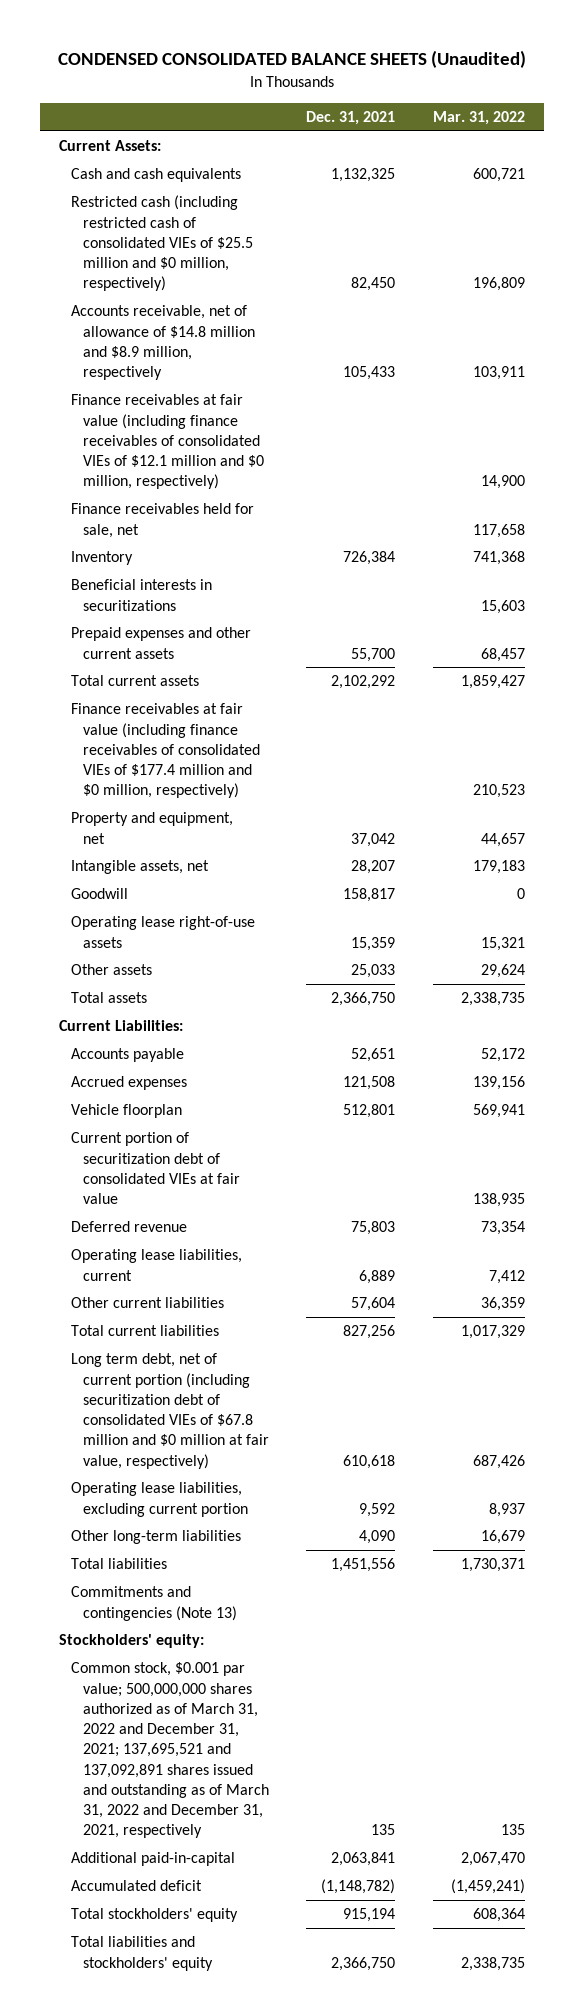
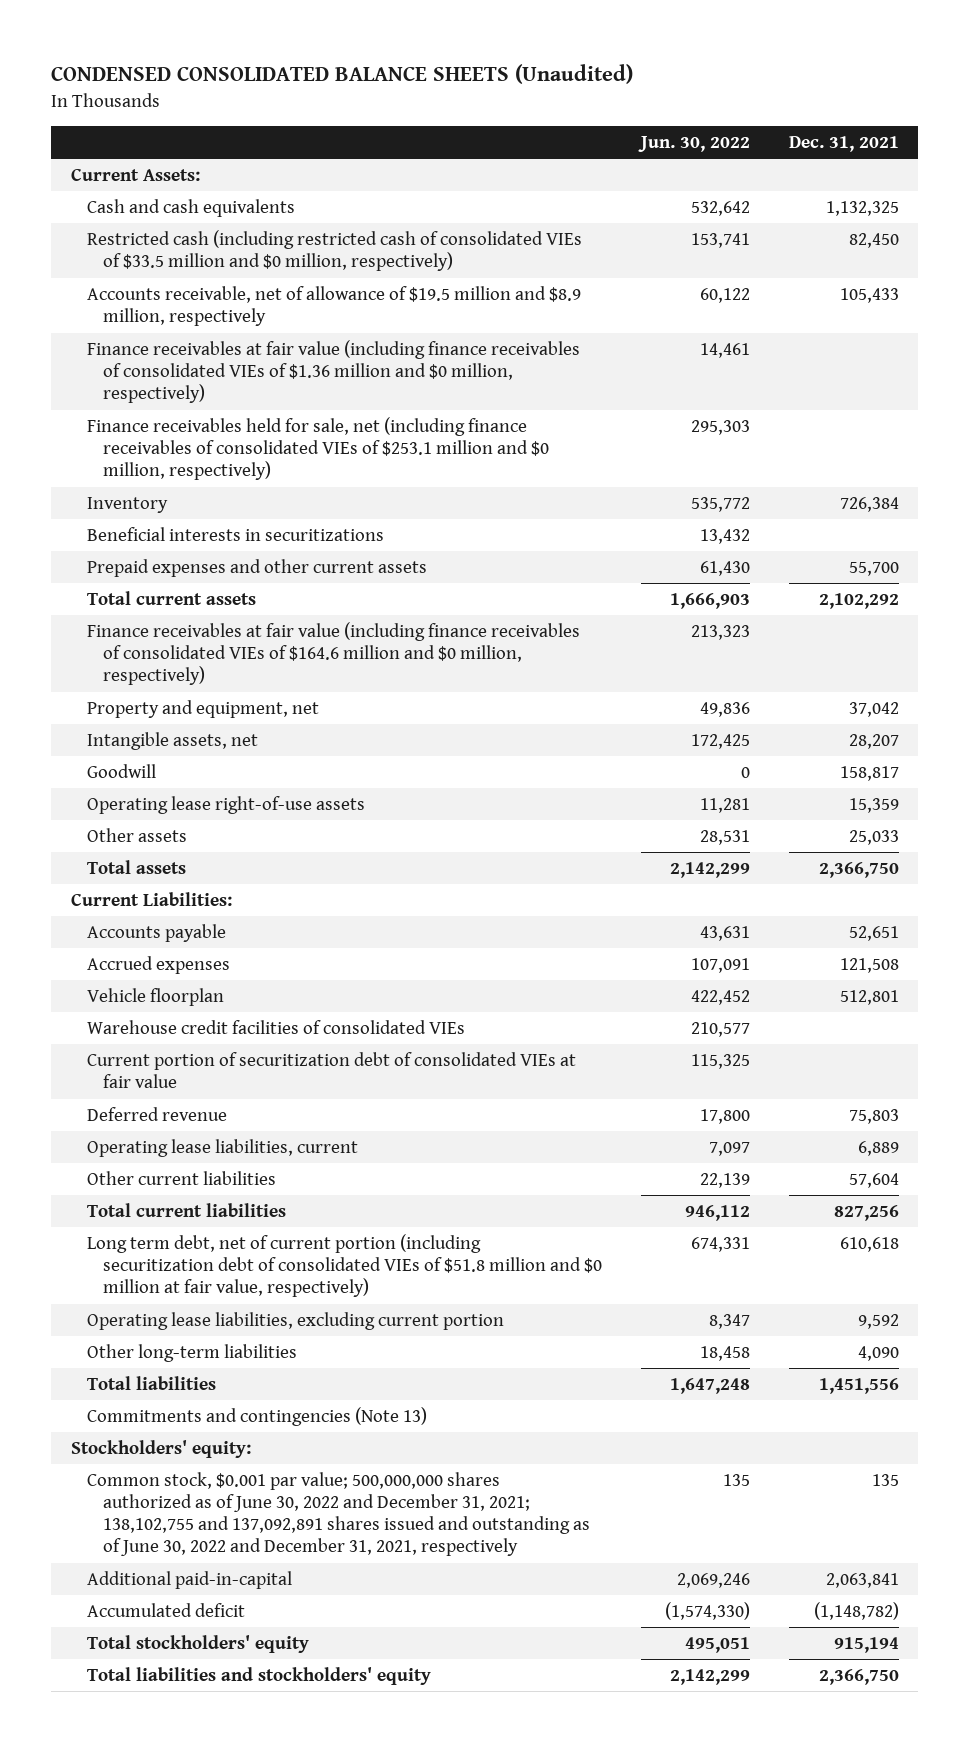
[432,110,525,125] Mar. 31, 2022 -> none
none -> [637,135,750,152] Jun. 30, 2022
[70,195,253,292] Restricted cash (including restricted cash of consolidated VIEs of $25.5 million and $0 million, respectively) -> [86,230,582,272] Restricted cash (including restricted cash of consolidated VIEs of $33.5 million and $0 million, respectively)
[70,305,255,381] Accounts receivable, net of allowance of $14.8 million and $8.9 million, respectively -> [86,286,581,327] Accounts receivable, net of allowance of $19.5 million and $8.9 million, respectively
[70,394,264,490] Finance receivables at fair value (including finance receivables of consolidated VIEs of $12.1 million and $0 million, respectively) -> [86,340,580,404] Finance receivables at fair value (including finance receivables of consolidated VIEs of $1.36 million and $0 million, respectively)
[70,503,254,538] Finance receivables held for sale, net -> [86,417,550,481] Finance receivables held for sale, net (including finance receivables of consolidated VIEs of $253.1 million and $0 million, respectively)
[70,703,260,799] Finance receivables at fair value (including finance receivables of consolidated VIEs of $177.4 million and $0 million, respectively) -> [86,622,580,686] Finance receivables at fair value (including finance receivables of consolidated VIEs of $164.6 million and $0 million, respectively)
none -> [86,1020,465,1035] Warehouse credit facilities of consolidated VIEs
[70,1353,269,1469] Long term debt, net of current portion (including securitization debt of consolidated VIEs of $67.8 million and $0 million at fair value, respectively) -> [86,1234,603,1298] Long term debt, net of current portion (including securitization debt of consolidated VIEs of $51.8 million and $0 million at fair value, respectively)
[70,1662,269,1839] Common stock, $0.001 par value; 500,000,000 shares authorized as of March 31, 2022 and December 31, 2021; 137,695,521 and 137,092,891 shares issued and outstanding as of March 31, 2022 and December 31, 2021, respectively -> [86,1472,591,1557] Common stock, $0.001 par value; 500,000,000 shares authorized as of June 30, 2022 and December 31, 2021; 138,102,755 and 137,092,891 shares issued and outstanding as of June 30, 2022 and December 31, 2021, respectively

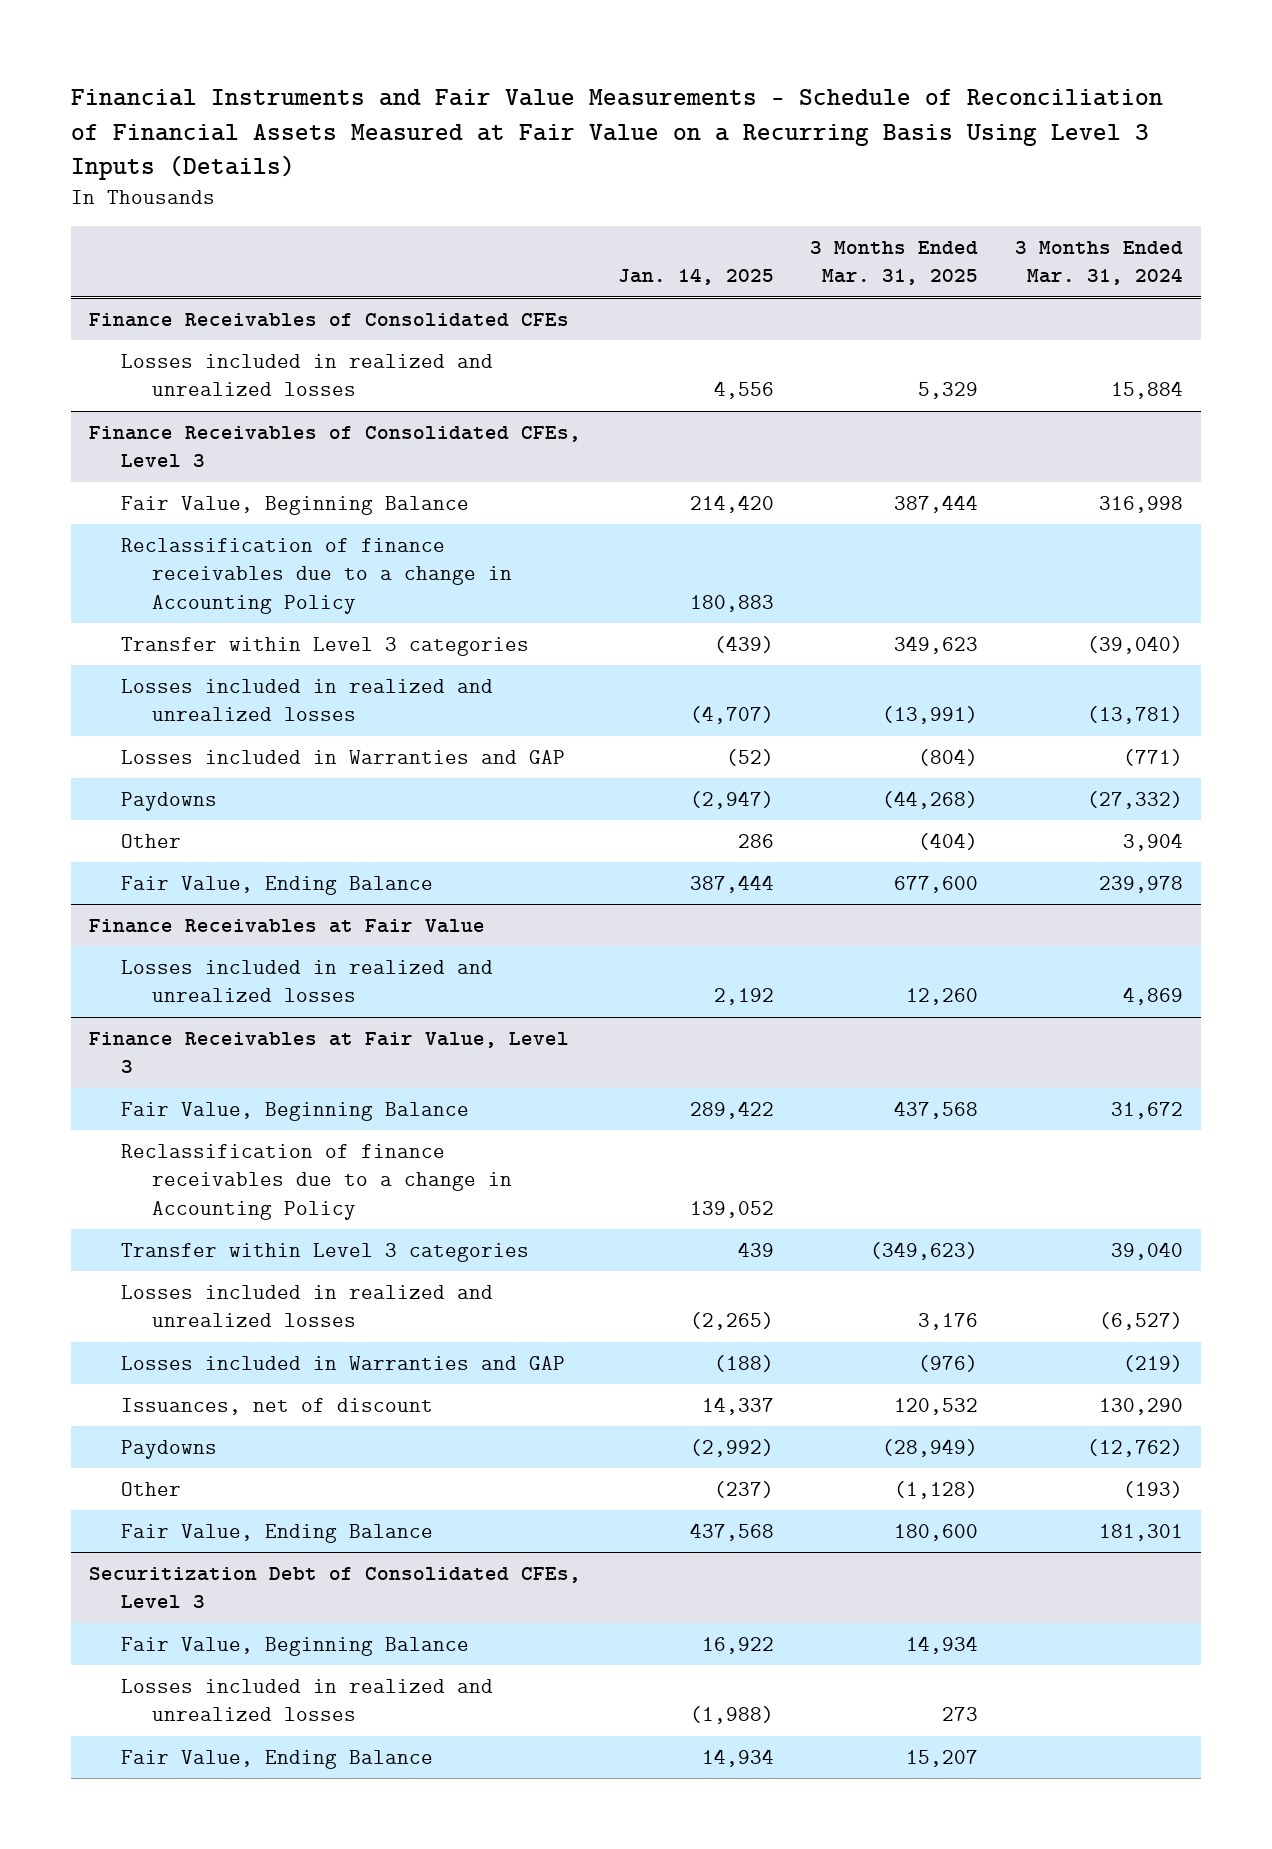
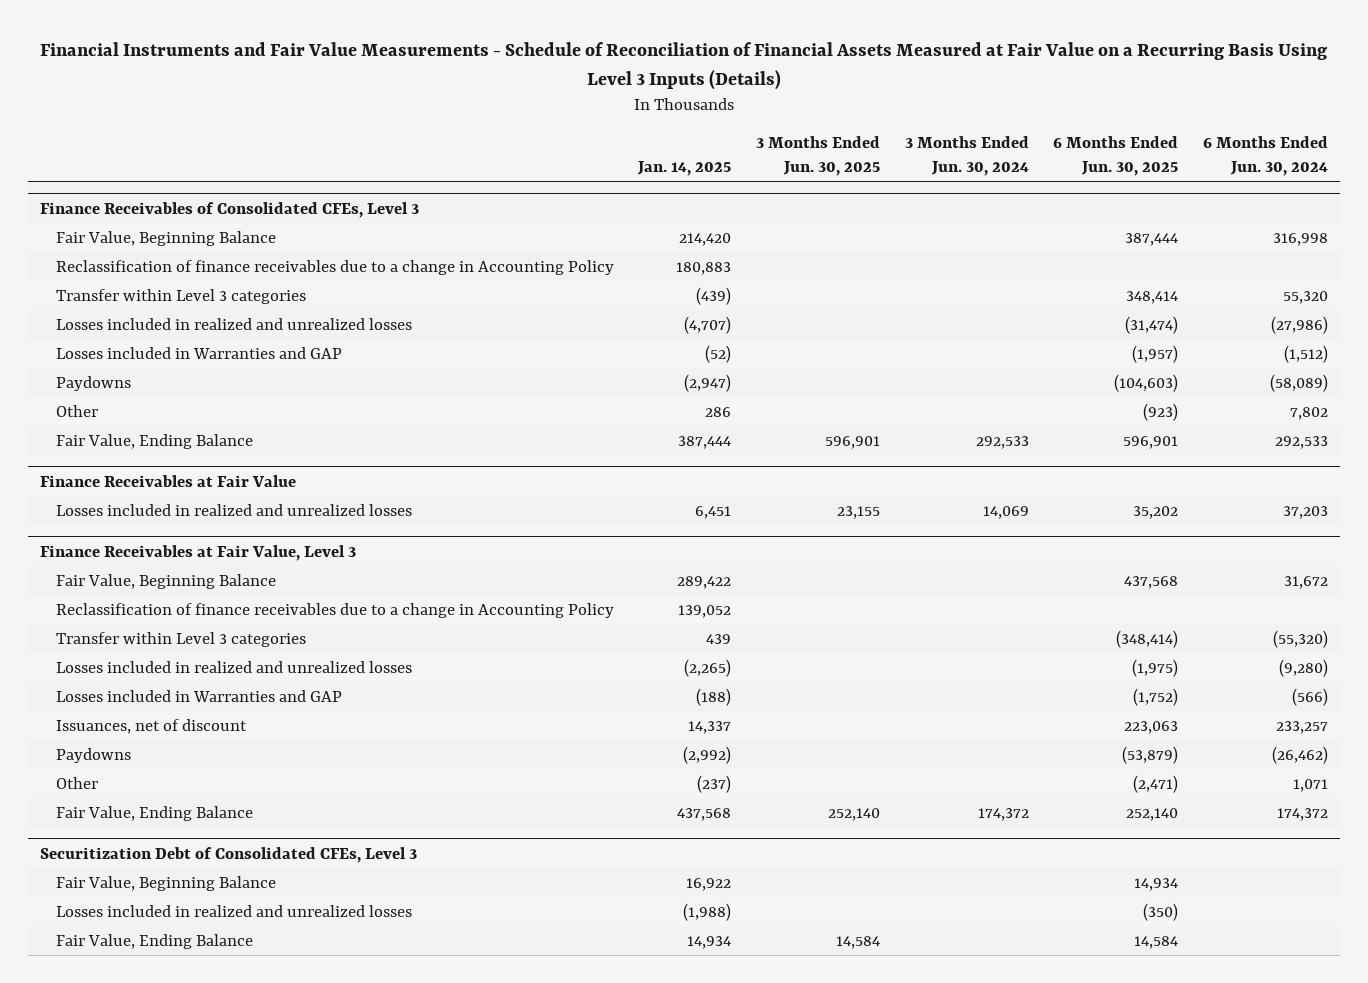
[810,240,979,286] 3 Months Ended Mar. 31, 2025 -> none
[1014,240,1183,286] 3 Months Ended Mar. 31, 2024 -> none
none -> [755,136,880,176] 3 Months Ended Jun. 30, 2025
none -> [904,136,1029,176] 3 Months Ended Jun. 30, 2024
none -> [1053,136,1179,176] 6 Months Ended Jun. 30, 2025
none -> [1202,136,1328,176] 6 Months Ended Jun. 30, 2024
[89,312,570,327] Finance Receivables of Consolidated CFEs -> none
[120,353,493,397] Losses included in realized and unrealized losses -> none
[713,988,774,1006] 2,192 -> [695,505,732,519] 6,451

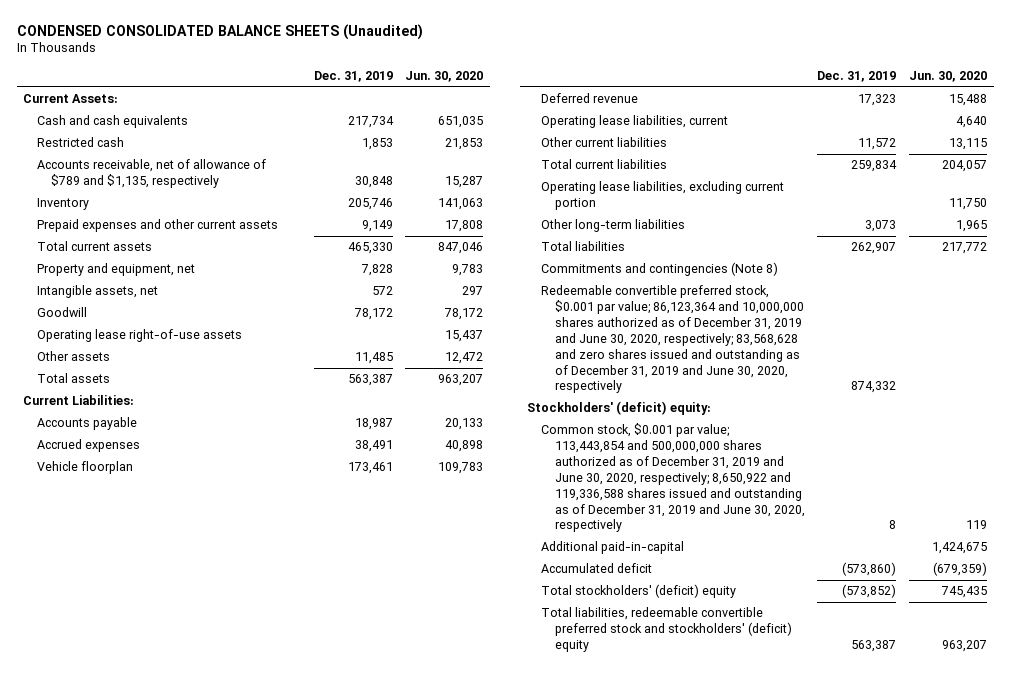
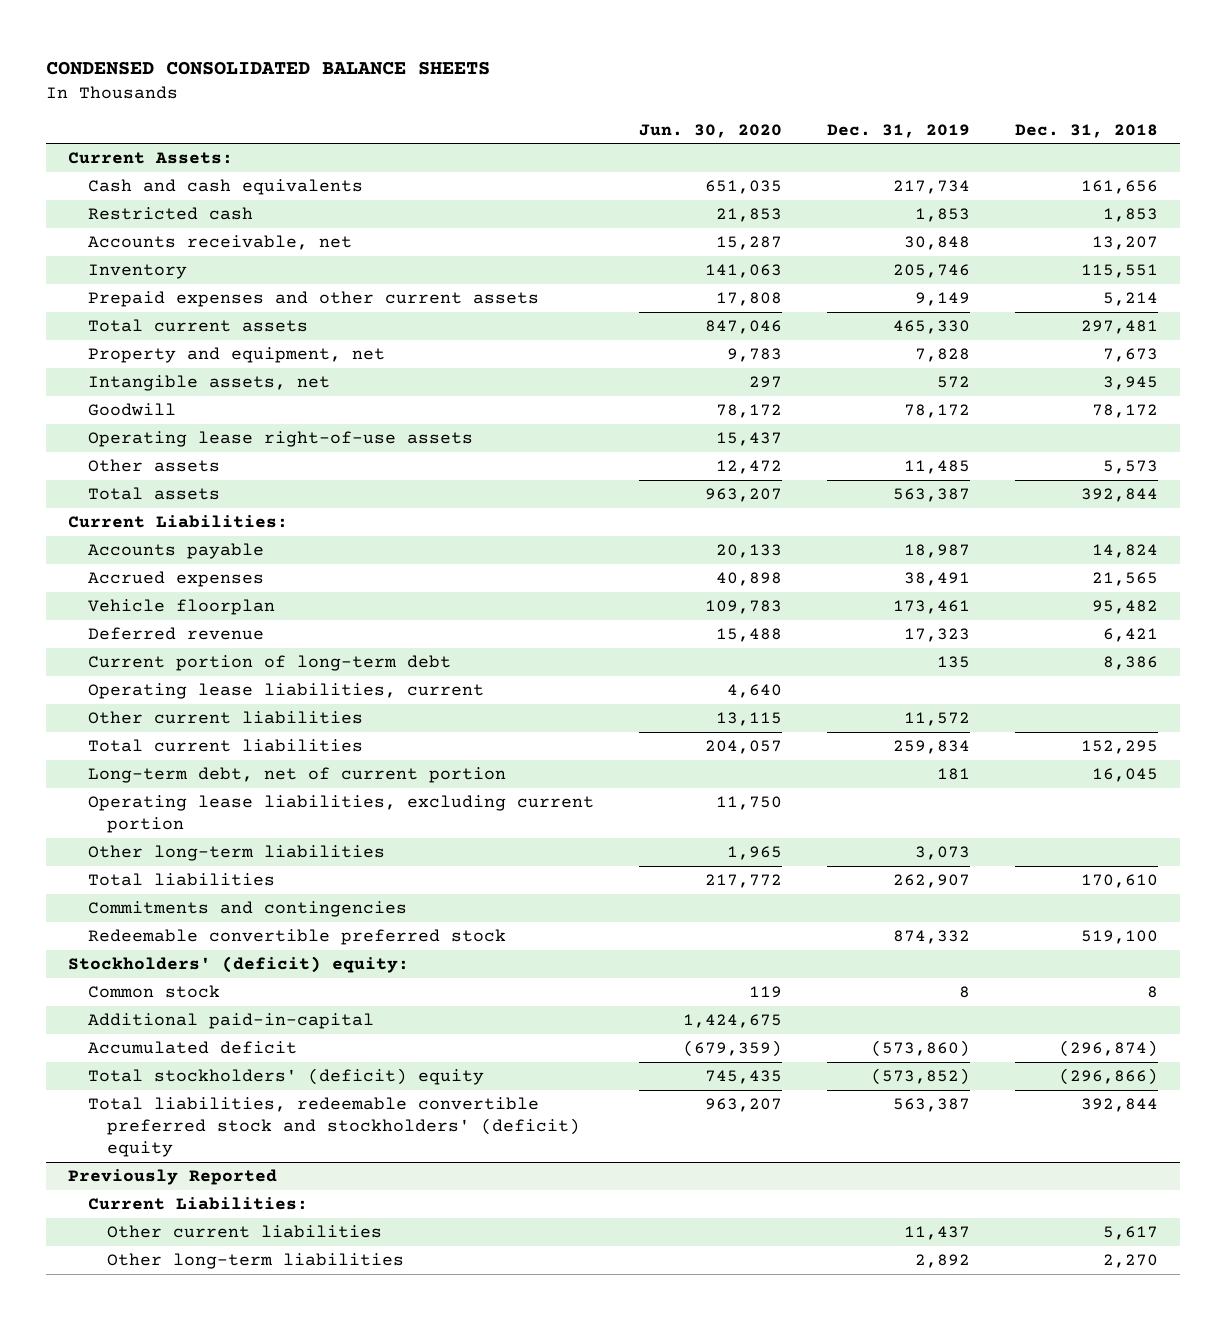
[16,23,423,40] CONDENSED CONSOLIDATED BALANCE SHEETS (Unaudited) -> [45,60,490,75] CONDENSED CONSOLIDATED BALANCE SHEETS
none -> [1014,123,1158,138] Dec. 31, 2018
[37,159,267,189] Accounts receivable, net of allowance of $789 and $1,135, respectively -> [87,234,352,250] Accounts receivable, net
none -> [87,654,451,671] Current portion of long-term debt
none -> [87,766,506,783] Long-term debt, net of current portion
[540,262,778,277] Commitments and contingencies (Note 8) -> [87,900,407,917] Commitments and contingencies
[540,285,804,394] Redeemable convertible preferred stock, $0.001 par value; 86,123,364 and 10,000,000 shares authorized as of December 31, 2019 and June 30, 2020, respectively; 83,568,628 and zero shares issued and outstanding as of December 31, 2019 and June 30, 2020, respectively -> [87,928,506,945] Redeemable convertible preferred stock
[540,423,805,533] Common stock, $0.001 par value; 113,443,854 and 500,000,000 shares authorized as of December 31, 2019 and June 30, 2020, respectively; 8,650,922 and 119,336,588 shares issued and outstanding as of December 31, 2019 and June 30, 2020, respectively -> [87,984,220,998] Common stock
none -> [68,1168,278,1185] Previously Reported
none -> [87,1196,308,1210] Current Liabilities:
none -> [107,1224,383,1238] Other current liabilities
none -> [107,1252,405,1269] Other long-term liabilities

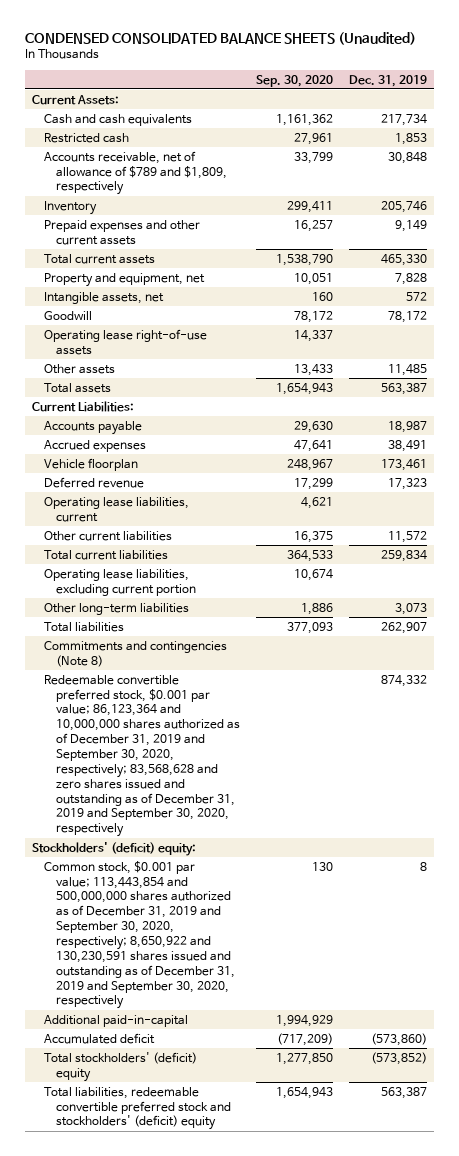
[45,60,490,75] CONDENSED CONSOLIDATED BALANCE SHEETS -> [24,31,416,45] CONDENSED CONSOLIDATED BALANCE SHEETS (Unaudited)
[638,123,782,138] Jun. 30, 2020 -> none
[1014,123,1158,138] Dec. 31, 2018 -> none
none -> [255,74,333,87] Sep. 30, 2020
[87,234,352,250] Accounts receivable, net -> [44,150,227,196] Accounts receivable, net of allowance of $789 and $1,809, respectively
[87,654,451,671] Current portion of long-term debt -> none
[87,766,506,783] Long-term debt, net of current portion -> none
[87,900,407,917] Commitments and contingencies -> [44,640,228,667] Commitments and contingencies (Note 8)
[87,928,506,945] Redeemable convertible preferred stock -> [44,674,240,838] Redeemable convertible preferred stock, $0.001 par value; 86,123,364 and 10,000,000 shares authorized as of December 31, 2019 and September 30, 2020, respectively; 83,568,628 and zero shares issued and outstanding as of December 31, 2019 and September 30, 2020, respectively
[87,984,220,998] Common stock -> [44,860,235,1010] Common stock, $0.001 par value; 113,443,854 and 500,000,000 shares authorized as of December 31, 2019 and September 30, 2020, respectively; 8,650,922 and 130,230,591 shares issued and outstanding as of December 31, 2019 and September 30, 2020, respectively
[68,1168,278,1185] Previously Reported -> none
[87,1196,308,1210] Current Liabilities: -> none
[107,1224,383,1238] Other current liabilities -> none
[107,1252,405,1269] Other long-term liabilities -> none

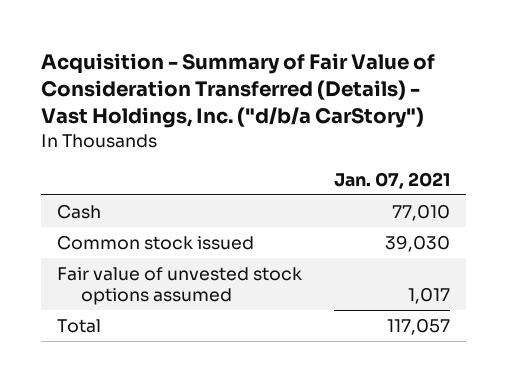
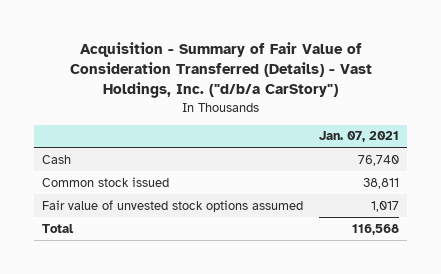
[392,203,451,221] 77,010 -> [358,154,400,166] 76,740
[385,234,451,252] 39,030 -> [363,177,400,189] 38,811
[387,317,451,335] 117,057 -> [352,223,400,235] 116,568

